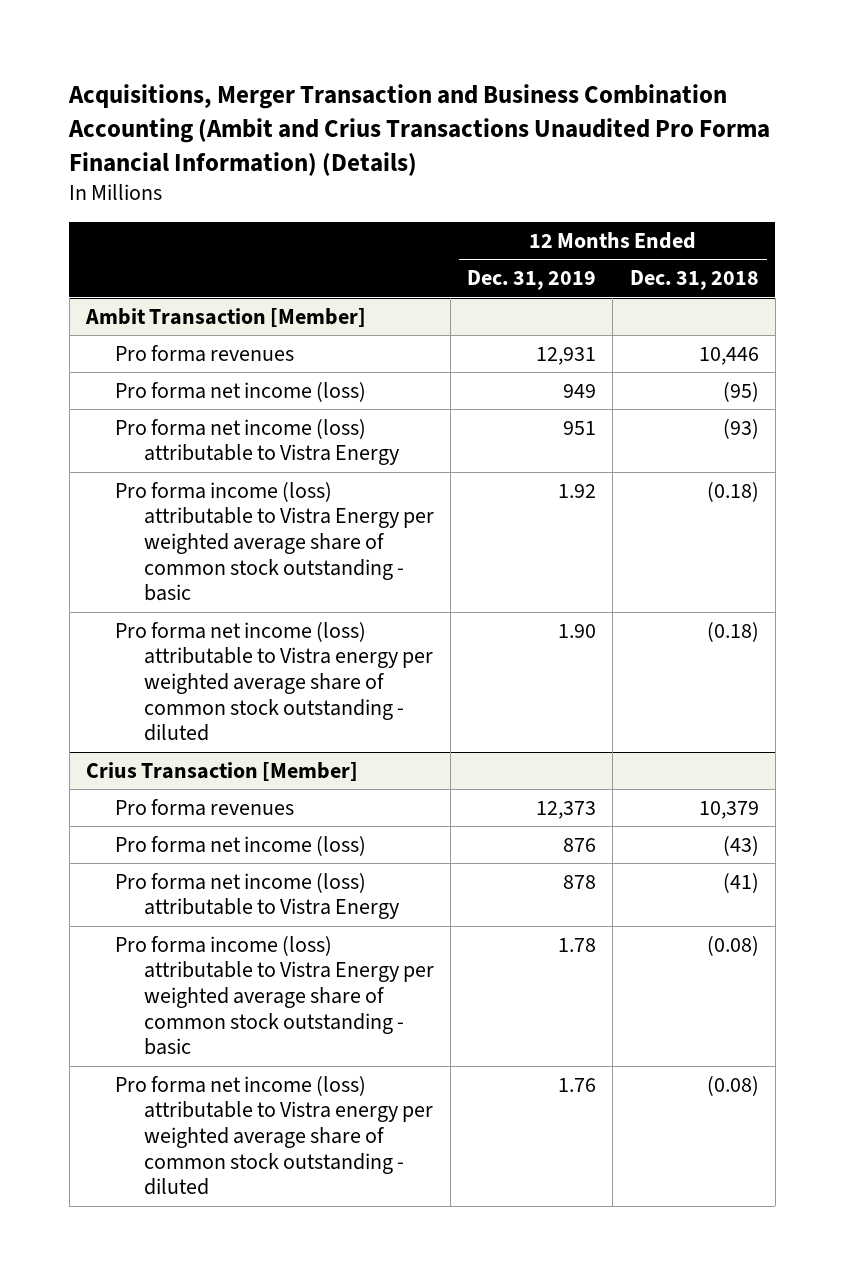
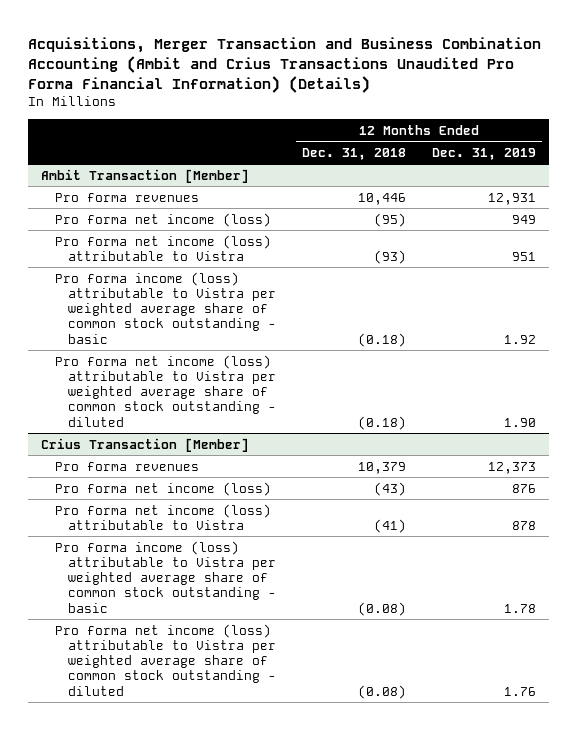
[115,418,400,466] Pro forma net income (loss) attributable to Vistra Energy -> [54,234,271,261] Pro forma net income (loss) attributable to Vistra
[115,481,435,602] Pro forma income (loss) attributable to Vistra Energy per weighted average share of common stock outstanding - basic -> [54,271,277,344] Pro forma income (loss) attributable to Vistra per weighted average share of common stock outstanding - basic
[115,621,434,742] Pro forma net income (loss) attributable to Vistra energy per weighted average share of common stock outstanding - diluted -> [54,354,277,427] Pro forma net income (loss) attributable to Vistra per weighted average share of common stock outstanding - diluted
[115,872,400,920] Pro forma net income (loss) attributable to Vistra Energy -> [54,503,271,530] Pro forma net income (loss) attributable to Vistra
[115,935,435,1056] Pro forma income (loss) attributable to Vistra Energy per weighted average share of common stock outstanding - basic -> [54,540,277,613] Pro forma income (loss) attributable to Vistra per weighted average share of common stock outstanding - basic
[115,1075,434,1196] Pro forma net income (loss) attributable to Vistra energy per weighted average share of common stock outstanding - diluted -> [54,623,277,696] Pro forma net income (loss) attributable to Vistra per weighted average share of common stock outstanding - diluted

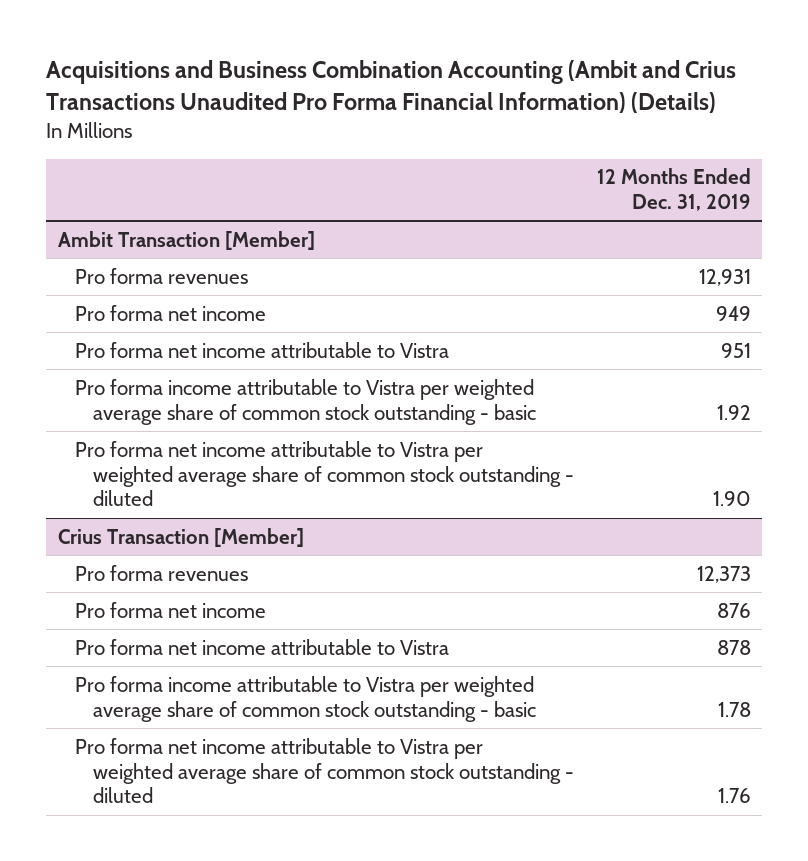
[28,36,542,93] Acquisitions, Merger Transaction and Business Combination Accounting (Ambit and Crius Transactions Unaudited Pro Forma Financial Information) (Details) -> [46,60,737,114] Acquisitions and Business Combination Accounting (Ambit and Crius Transactions Unaudited Pro Forma Financial Information) (Details)
[302,147,407,160] Dec. 31, 2018 -> none
[54,212,271,227] Pro forma net income (loss) -> [75,304,267,321] Pro forma net income
[54,234,271,261] Pro forma net income (loss) attributable to Vistra -> [75,341,450,358] Pro forma net income attributable to Vistra
[54,271,277,344] Pro forma income (loss) attributable to Vistra per weighted average share of common stock outstanding - basic -> [75,378,536,425] Pro forma income attributable to Vistra per weighted average share of common stock outstanding - basic
[54,354,277,427] Pro forma net income (loss) attributable to Vistra per weighted average share of common stock outstanding - diluted -> [75,440,574,507] Pro forma net income attributable to Vistra per weighted average share of common stock outstanding - diluted
[54,481,271,496] Pro forma net income (loss) -> [75,601,267,618] Pro forma net income
[54,503,271,530] Pro forma net income (loss) attributable to Vistra -> [75,638,450,655] Pro forma net income attributable to Vistra
[54,540,277,613] Pro forma income (loss) attributable to Vistra per weighted average share of common stock outstanding - basic -> [75,675,536,722] Pro forma income attributable to Vistra per weighted average share of common stock outstanding - basic
[54,623,277,696] Pro forma net income (loss) attributable to Vistra per weighted average share of common stock outstanding - diluted -> [75,737,574,804] Pro forma net income attributable to Vistra per weighted average share of common stock outstanding - diluted

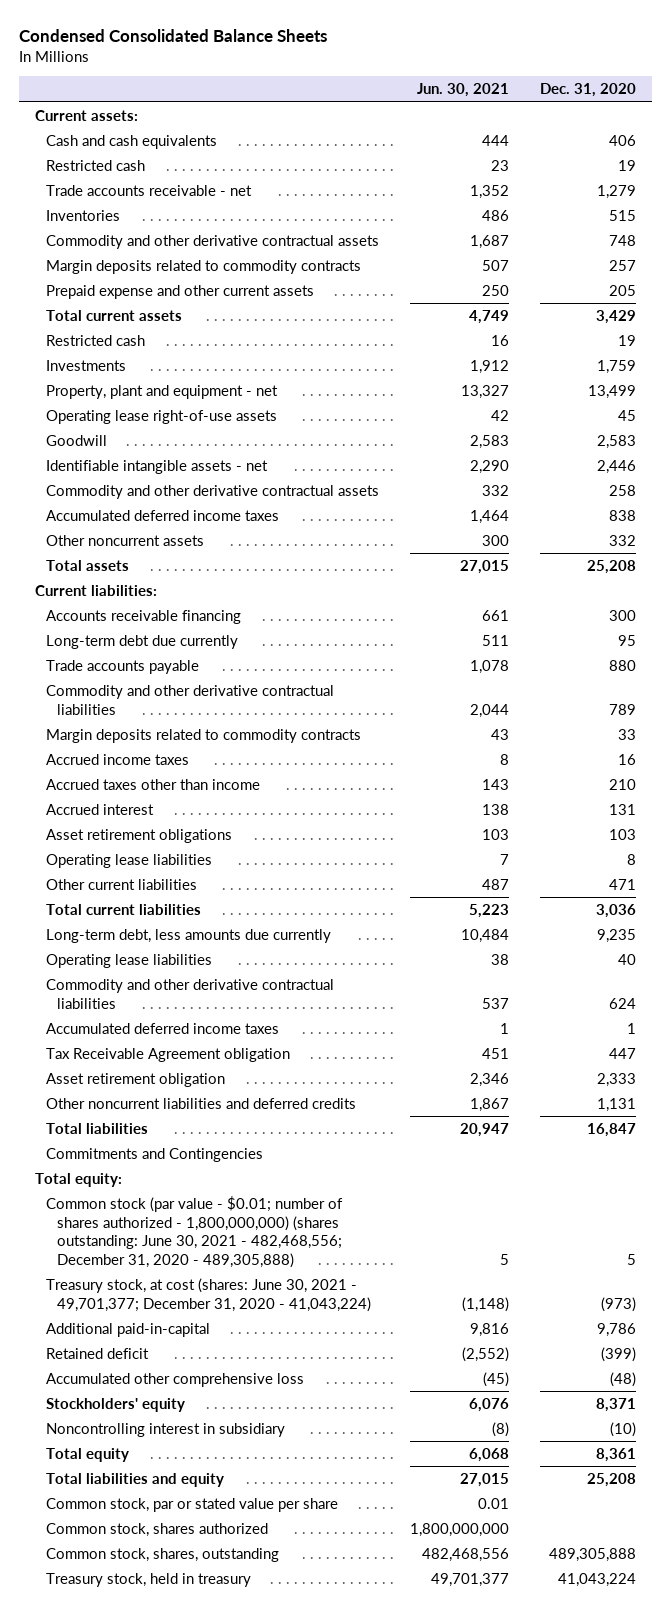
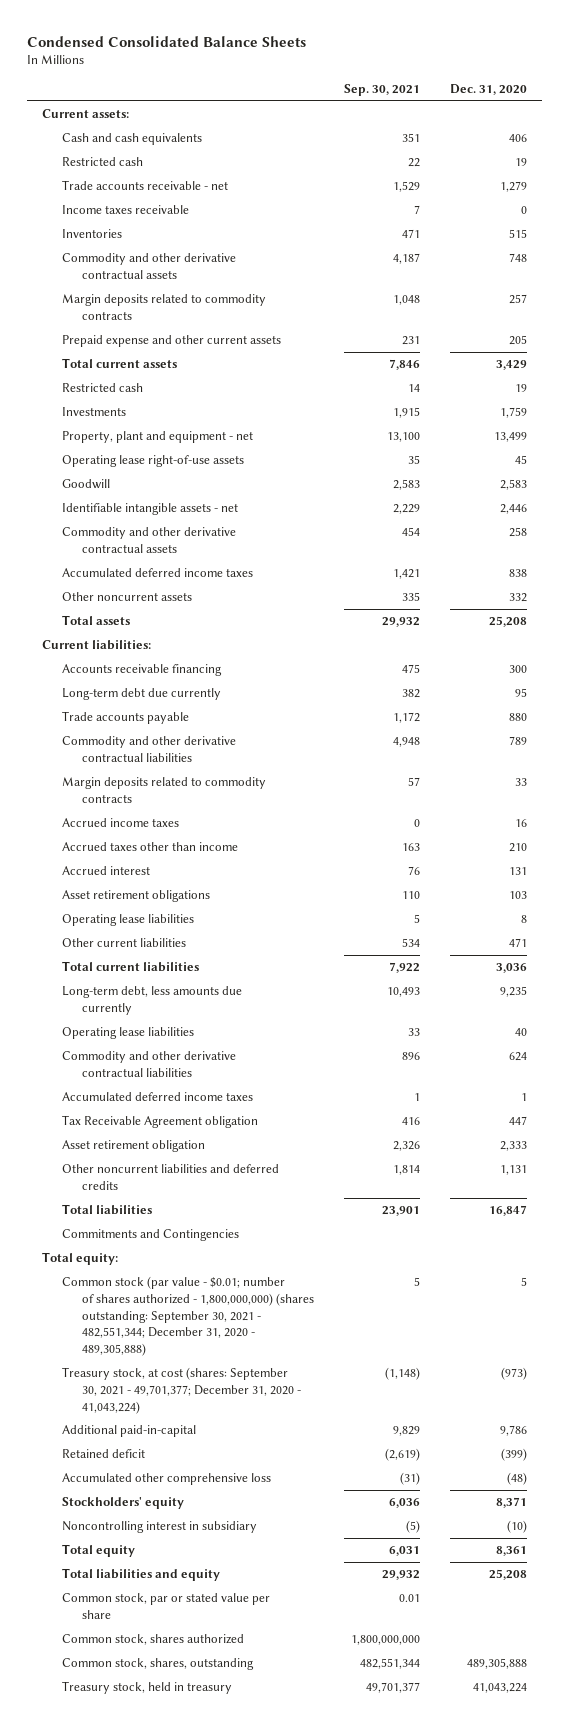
[416,83,509,98] Jun. 30, 2021 -> none
none -> [344,84,421,97] Sep. 30, 2021
none -> [61,205,189,215] Income taxes receivable
[45,1195,343,1268] Common stock (par value - $0.01; number of shares authorized - 1,800,000,000) (shares outstanding: June 30, 2021 - 482,468,556; December 31, 2020 - 489,305,888) -> [61,1276,315,1356] Common stock (par value - $0.01; number of shares authorized - 1,800,000,000) (shares outstanding: September 30, 2021 - 482,551,344; December 31, 2020 - 489,305,888)
[45,1277,371,1312] Treasury stock, at cost (shares: June 30, 2021 - 49,701,377; December 31, 2020 - 41,043,224) -> [61,1367,302,1414] Treasury stock, at cost (shares: September 30, 2021 - 49,701,377; December 31, 2020 - 41,043,224)

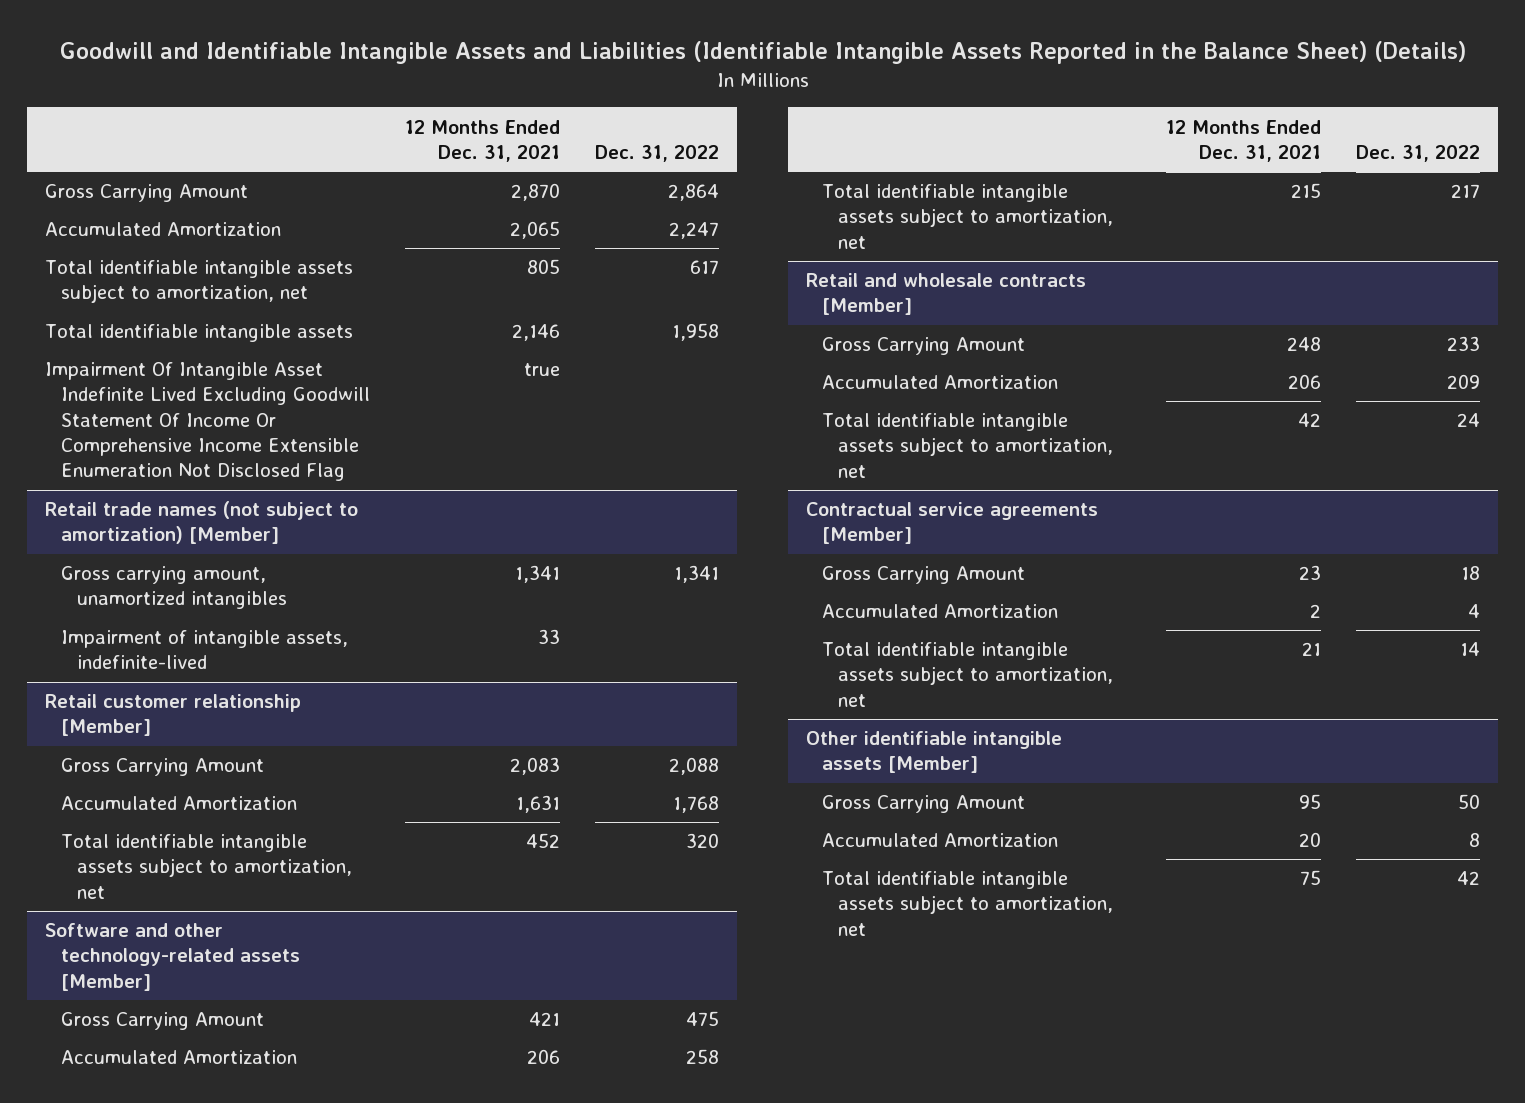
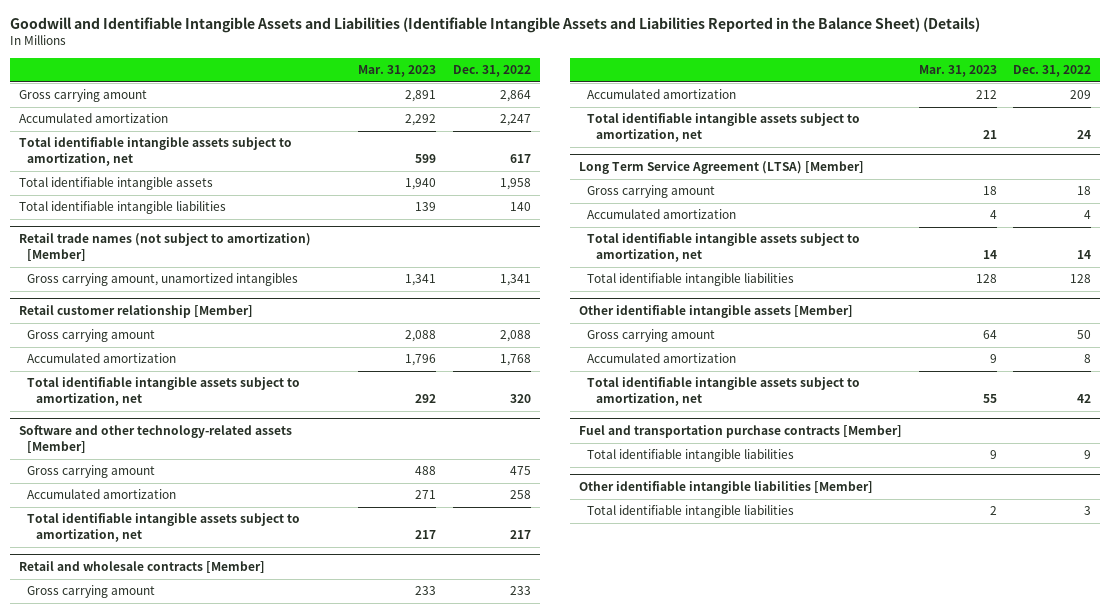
[59,41,1466,65] Goodwill and Identifiable Intangible Assets and Liabilities (Identifiable Intangible Assets Reported in the Balance Sheet) (Details) -> [10,17,981,34] Goodwill and Identifiable Intangible Assets and Liabilities (Identifiable Intangible Assets and Liabilities Reported in the Balance Sheet) (Details)
[405,119,561,162] 12 Months Ended Dec. 31, 2021 -> none
none -> [358,65,437,78] Mar. 31, 2023
[45,184,249,203] Gross Carrying Amount -> [18,89,147,103] Gross carrying amount
[45,222,282,237] Accumulated Amortization -> [18,113,168,124] Accumulated amortization
[45,362,371,482] Impairment Of Intangible Asset Indefinite Lived Excluding Goodwill Statement Of Income Or Comprehensive Income Extensible Enumeration Not Disclosed Flag -> none
none -> [18,201,226,215] Total identifiable intangible liabilities
[61,630,349,670] Impairment of intangible assets, indefinite-lived -> none
[61,758,265,777] Gross Carrying Amount -> [27,329,156,343] Gross carrying amount
[61,796,298,811] Accumulated Amortization -> [27,353,177,364] Accumulated amortization
[61,1012,265,1031] Gross Carrying Amount -> [27,465,156,479] Gross carrying amount
[61,1050,298,1065] Accumulated Amortization -> [27,489,177,500] Accumulated amortization
[821,337,1025,356] Gross Carrying Amount -> [27,585,156,599] Gross carrying amount
[821,375,1058,390] Accumulated Amortization -> [587,89,737,100] Accumulated amortization
[805,502,1098,545] Contractual service agreements [Member] -> none
none -> [578,161,864,175] Long Term Service Agreement (LTSA) [Member]
[821,566,1025,585] Gross Carrying Amount -> [587,185,716,199] Gross carrying amount
[821,604,1058,619] Accumulated Amortization -> [587,209,737,220] Accumulated amortization
none -> [587,273,795,287] Total identifiable intangible liabilities
[821,795,1025,814] Gross Carrying Amount -> [587,329,716,343] Gross carrying amount
[821,833,1058,848] Accumulated Amortization -> [587,353,737,364] Accumulated amortization
none -> [578,425,902,439] Fuel and transportation purchase contracts [Member]
none -> [587,449,795,463] Total identifiable intangible liabilities
none -> [578,481,873,495] Other identifiable intangible liabilities [Member]
none -> [587,505,795,519] Total identifiable intangible liabilities

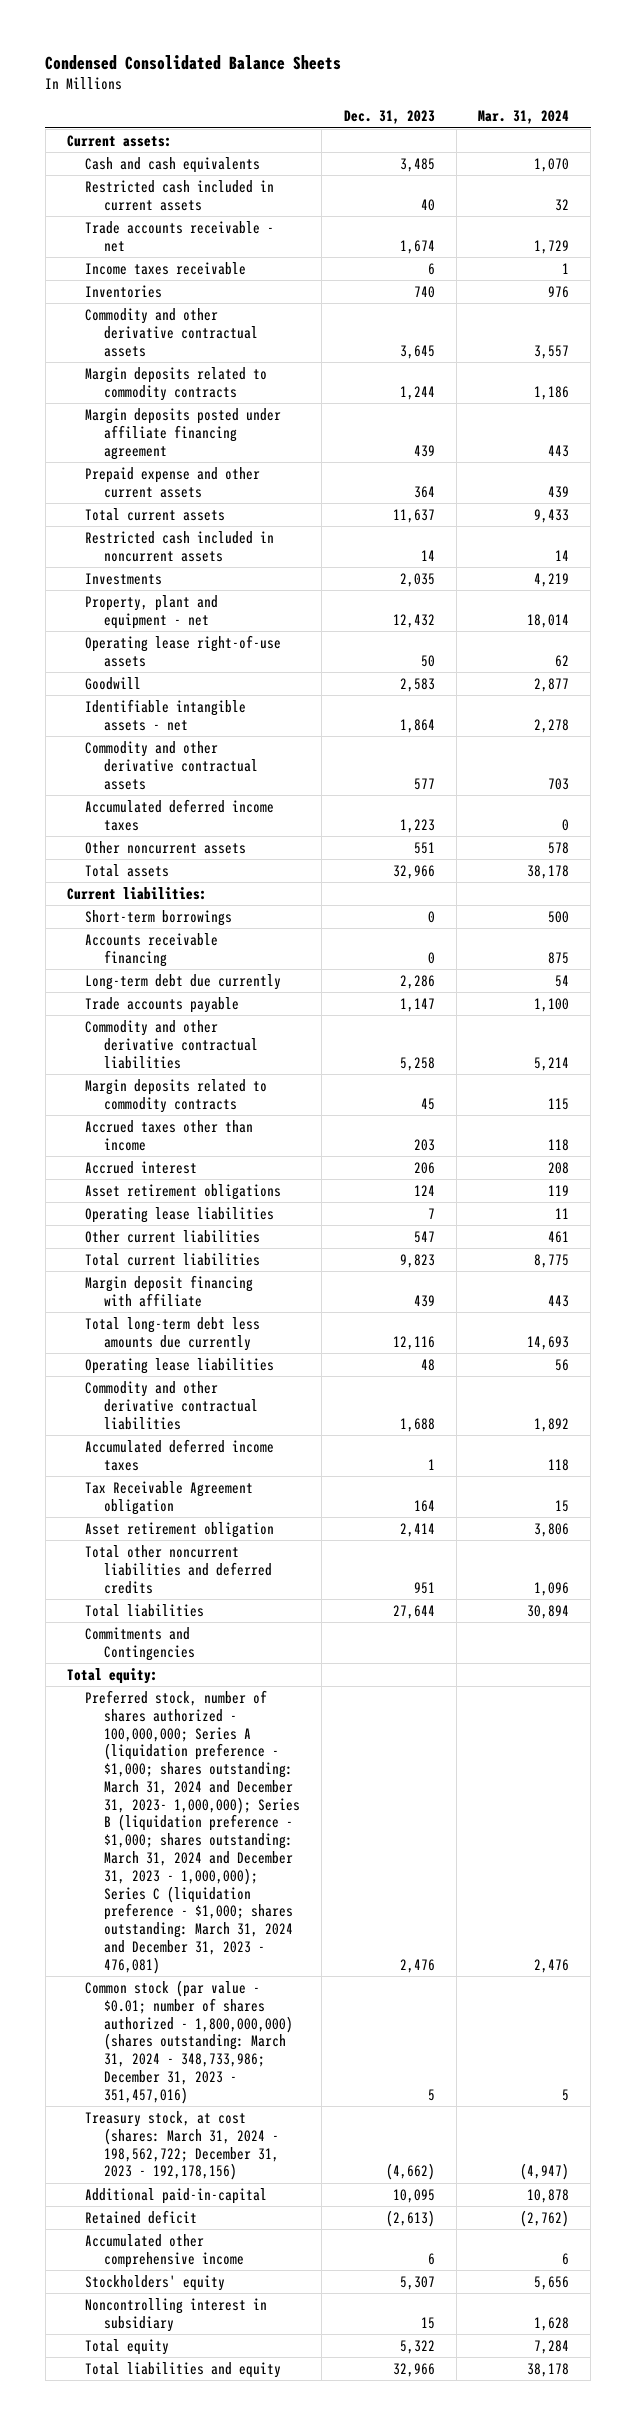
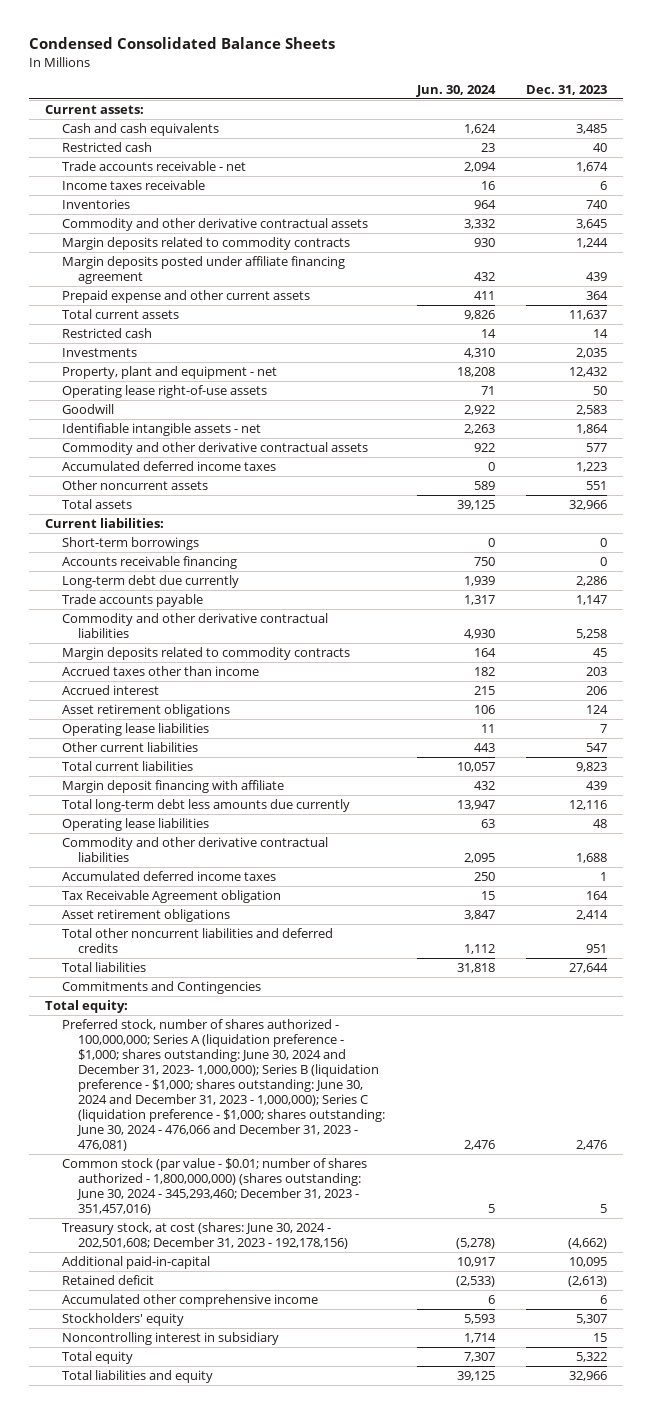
[478,110,570,125] Mar. 31, 2024 -> none
none -> [415,84,496,97] Jun. 30, 2024
[85,179,275,211] Restricted cash included in current assets -> [61,141,152,152] Restricted cash
[85,530,275,562] Restricted cash included in noncurrent assets -> [61,327,152,338] Restricted cash
[85,1521,275,1538] Asset retirement obligation -> [61,908,230,922] Asset retirement obligations
[85,1689,300,1974] Preferred stock, number of shares authorized - 100,000,000; Series A (liquidation preference - $1,000; shares outstanding: March 31, 2024 and December 31, 2023- 1,000,000); Series B (liquidation preference - $1,000; shares outstanding: March 31, 2024 and December 31, 2023 - 1,000,000); Series C (liquidation preference - $1,000; shares outstanding: March 31, 2024 and December 31, 2023 - 476,081) -> [61,1018,386,1152] Preferred stock, number of shares authorized - 100,000,000; Series A (liquidation preference - $1,000; shares outstanding: June 30, 2024 and December 31, 2023- 1,000,000); Series B (liquidation preference - $1,000; shares outstanding: June 30, 2024 and December 31, 2023 - 1,000,000); Series C (liquidation preference - $1,000; shares outstanding: June 30, 2024 - 476,066 and December 31, 2023 - 476,081)
[85,1979,293,2104] Common stock (par value - $0.01; number of shares authorized - 1,800,000,000) (shares outstanding: March 31, 2024 - 348,733,986; December 31, 2023 - 351,457,016) -> [61,1157,367,1216] Common stock (par value - $0.01; number of shares authorized - 1,800,000,000) (shares outstanding: June 30, 2024 - 345,293,460; December 31, 2023 - 351,457,016)
[85,2110,279,2181] Treasury stock, at cost (shares: March 31, 2024 - 198,562,722; December 31, 2023 - 192,178,156) -> [61,1221,349,1249] Treasury stock, at cost (shares: June 30, 2024 - 202,501,608; December 31, 2023 - 192,178,156)

